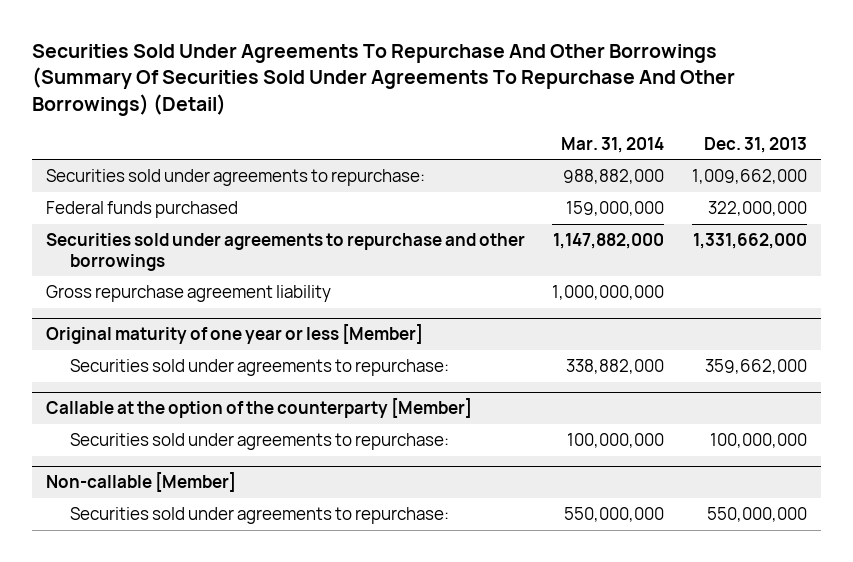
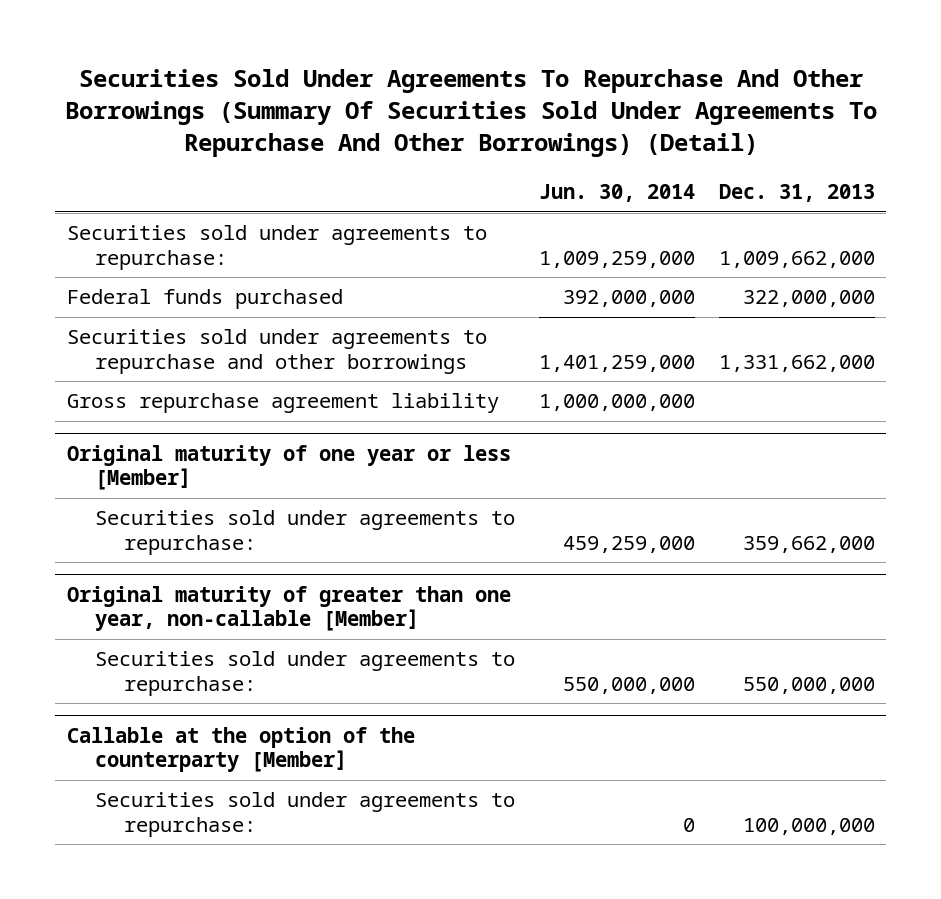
[561,136,665,153] Mar. 31, 2014 -> none
none -> [538,184,695,203] Jun. 30, 2014
none -> [66,585,511,632] Original maturity of greater than one year, non-callable [Member]
none -> [95,651,516,696] Securities sold under agreements to repurchase:
[45,472,236,493] Non-callable [Member] -> none
[69,507,449,525] Securities sold under agreements to repurchase: -> none

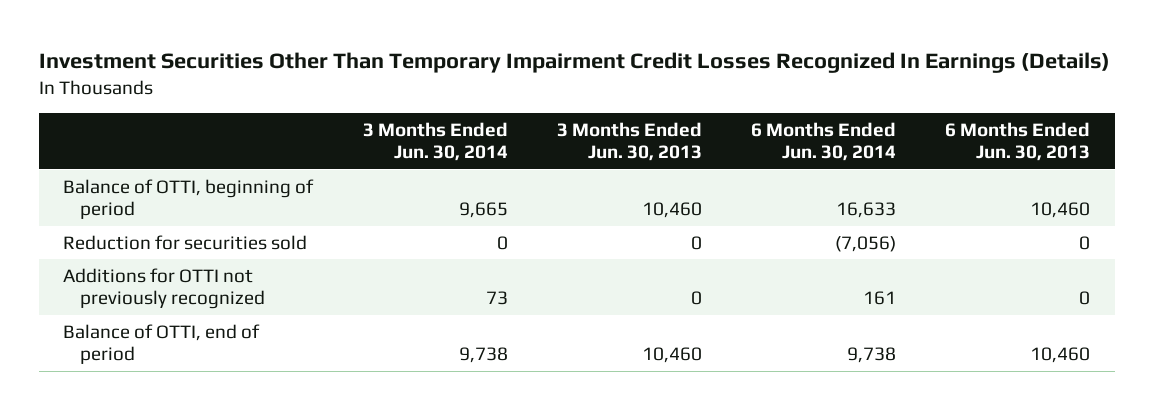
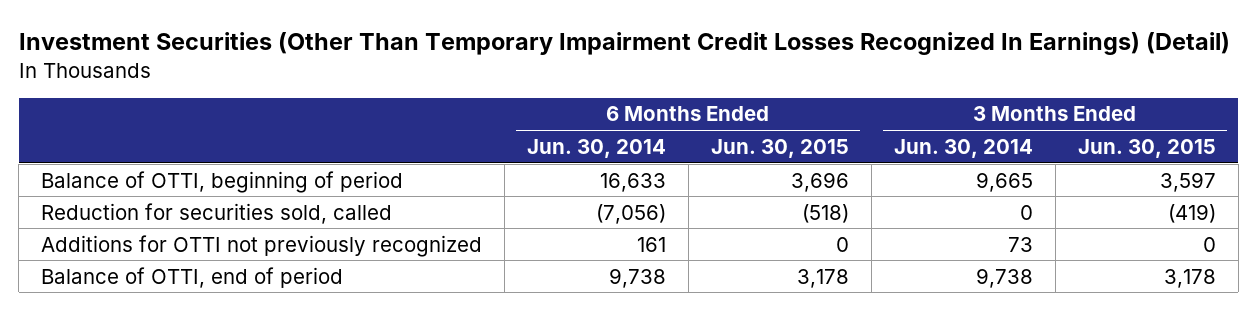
[38,52,1110,74] Investment Securities Other Than Temporary Impairment Credit Losses Recognized In Earnings (Details) -> [18,32,1230,56] Investment Securities (Other Than Temporary Impairment Credit Losses Recognized In Earnings) (Detail)
[556,122,702,162] 3 Months Ended Jun. 30, 2013 -> none
[945,122,1091,162] 6 Months Ended Jun. 30, 2013 -> none
none -> [711,138,850,158] Jun. 30, 2015
none -> [1077,138,1216,158] Jun. 30, 2015
[63,234,308,250] Reduction for securities sold -> [41,202,393,224] Reduction for securities sold, called

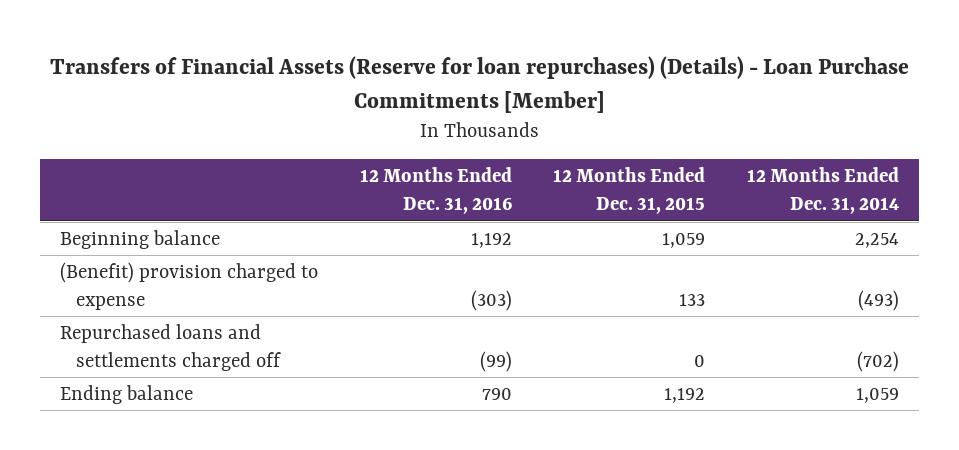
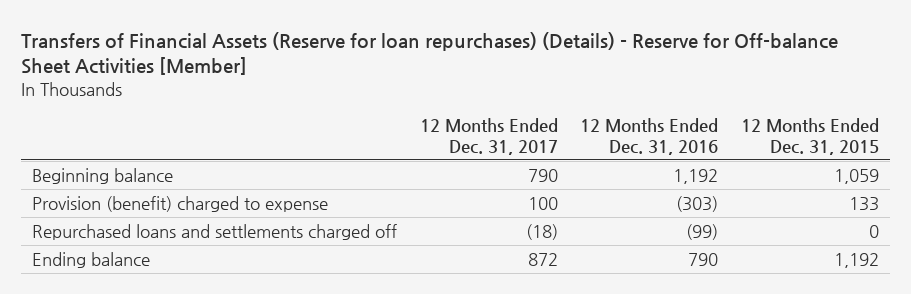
[49,55,909,113] Transfers of Financial Assets (Reserve for loan repurchases) (Details) - Loan Purchase Commitments [Member] -> [20,31,838,76] Transfers of Financial Assets (Reserve for loan repurchases) (Details) - Reserve for Off-balance Sheet Activities [Member]
[746,167,899,215] 12 Months Ended Dec. 31, 2014 -> none
none -> [419,118,558,155] 12 Months Ended Dec. 31, 2017
[60,261,319,310] (Benefit) provision charged to expense -> [32,195,329,212] Provision (benefit) charged to expense

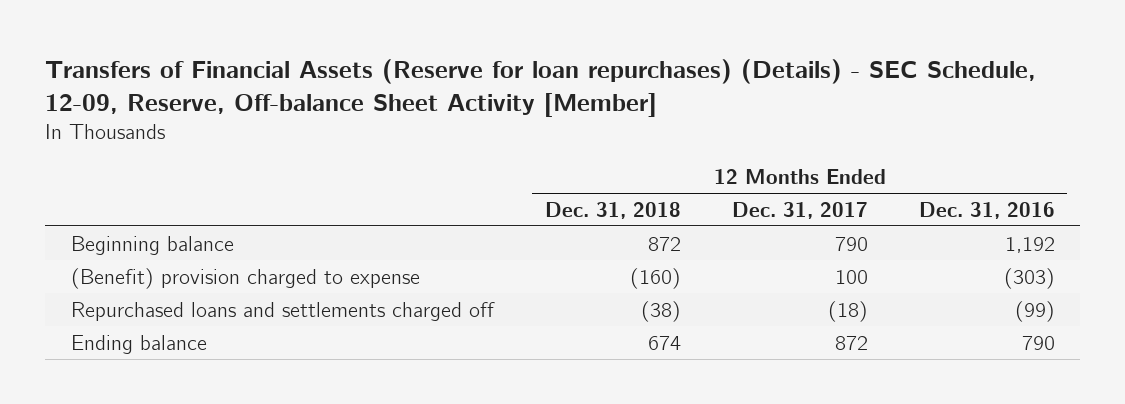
[20,31,838,76] Transfers of Financial Assets (Reserve for loan repurchases) (Details) - Reserve for Off-balance Sheet Activities [Member] -> [45,59,1037,117] Transfers of Financial Assets (Reserve for loan repurchases) (Details) - SEC Schedule, 12-09, Reserve, Off-balance Sheet Activity [Member]
[740,118,879,155] 12 Months Ended Dec. 31, 2015 -> none
none -> [544,201,681,219] Dec. 31, 2018
[32,195,329,212] Provision (benefit) charged to expense -> [70,267,420,289] (Benefit) provision charged to expense

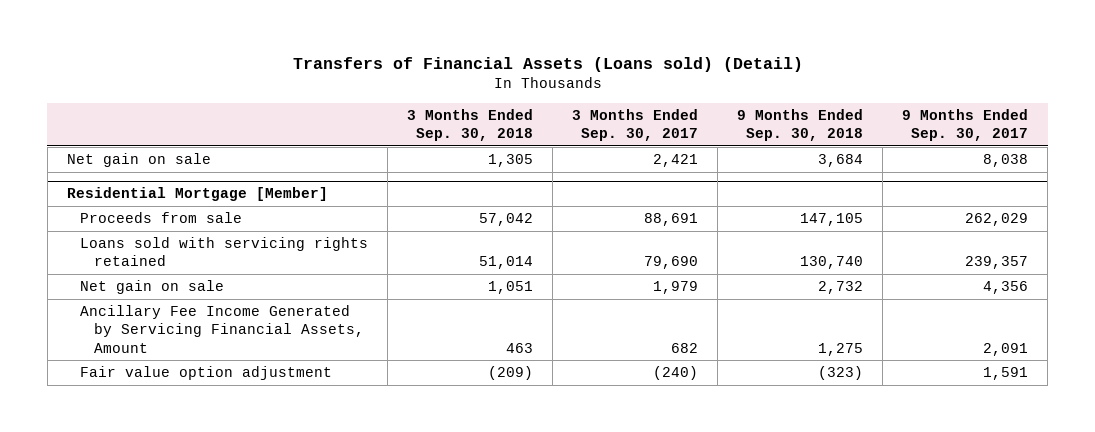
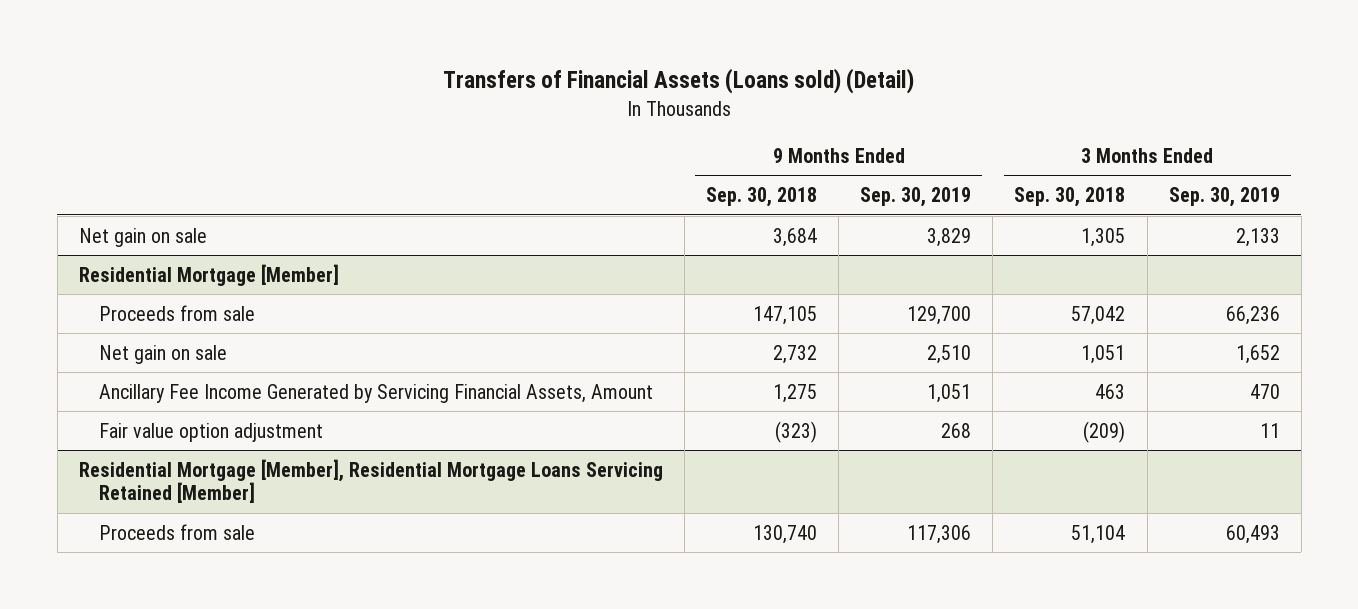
[572,108,699,142] 3 Months Ended Sep. 30, 2017 -> none
[902,108,1029,142] 9 Months Ended Sep. 30, 2017 -> none
none -> [860,187,972,208] Sep. 30, 2019
none -> [1168,187,1280,208] Sep. 30, 2019
[80,237,369,267] Loans sold with servicing rights retained -> none
none -> [78,458,663,504] Residential Mortgage [Member], Residential Mortgage Loans Servicing Retained [Member]
none -> [98,523,255,540] Proceeds from sale

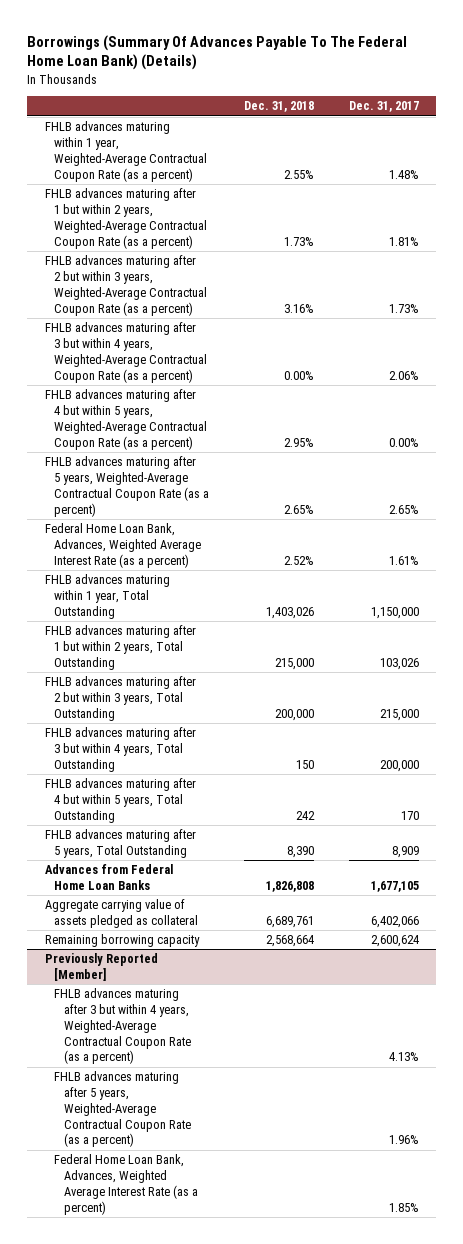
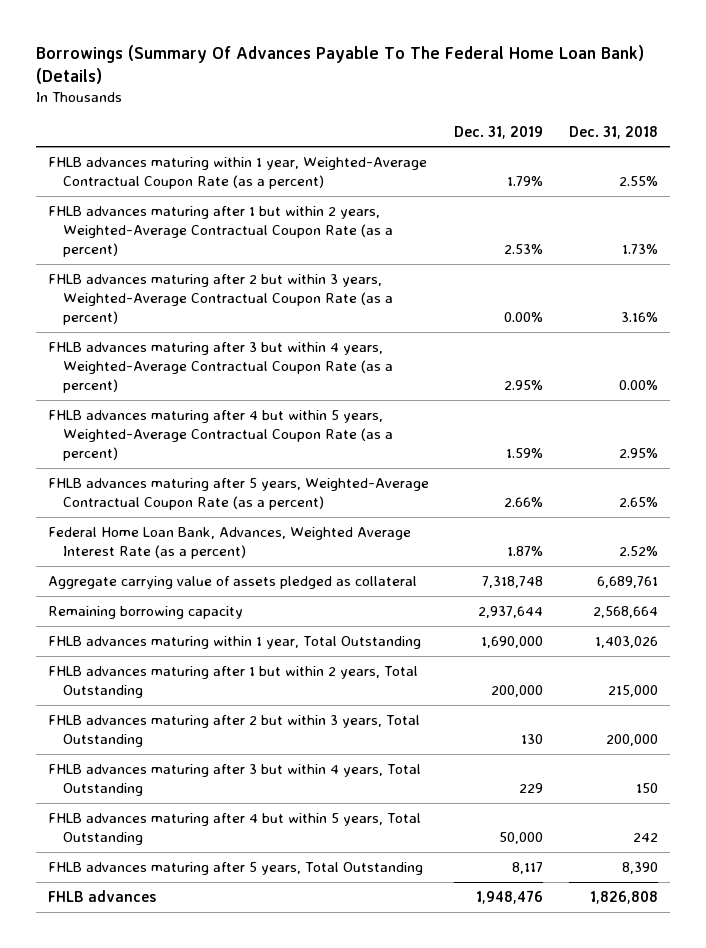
[348,101,419,113] Dec. 31, 2017 -> none
none -> [454,125,544,139] Dec. 31, 2019
[44,899,199,929] Aggregate carrying value of assets pledged as collateral -> [48,575,418,589] Aggregate carrying value of assets pledged as collateral
[44,934,200,948] Remaining borrowing capacity -> [48,605,244,619] Remaining borrowing capacity
[44,953,158,982] Previously Reported [Member] -> none
[54,988,191,1065] FHLB advances maturing after 3 but within 4 years, Weighted-Average Contractual Coupon Rate (as a percent) -> none
[54,1071,191,1148] FHLB advances maturing after 5 years, Weighted-Average Contractual Coupon Rate (as a percent) -> none
[54,1154,198,1215] Federal Home Loan Bank, Advances, Weighted Average Interest Rate (as a percent) -> none
[44,864,173,891] Advances from Federal Home Loan Banks -> [48,889,157,902] FHLB advances

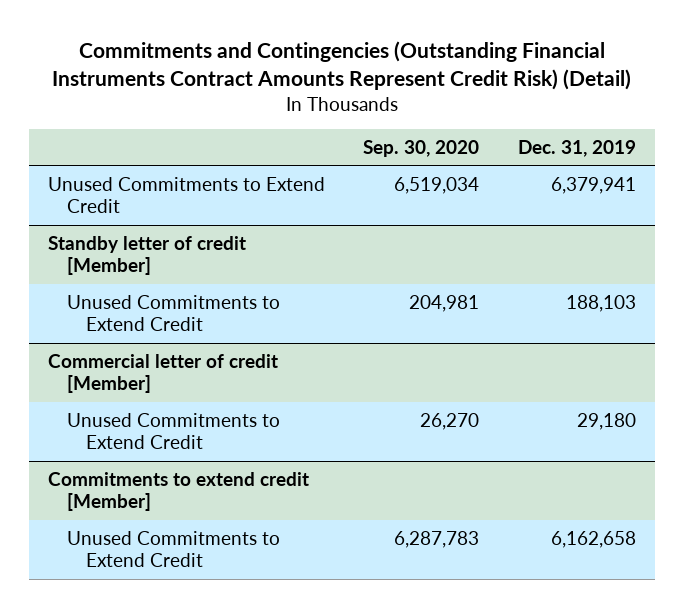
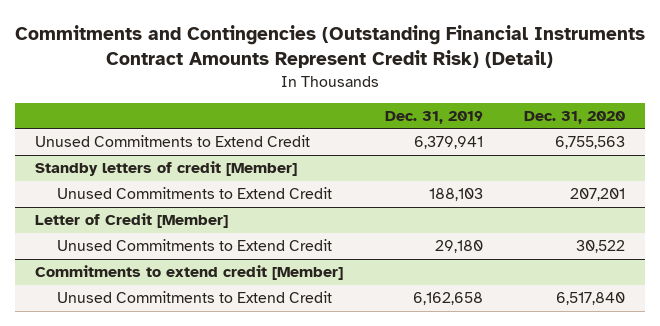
[363,139,480,157] Sep. 30, 2020 -> none
none -> [523,110,625,124] Dec. 31, 2020
[48,235,247,276] Standby letter of credit [Member] -> [35,161,298,177] Standby letters of credit [Member]
[48,353,279,394] Commercial letter of credit [Member] -> [35,213,229,229] Letter of Credit [Member]

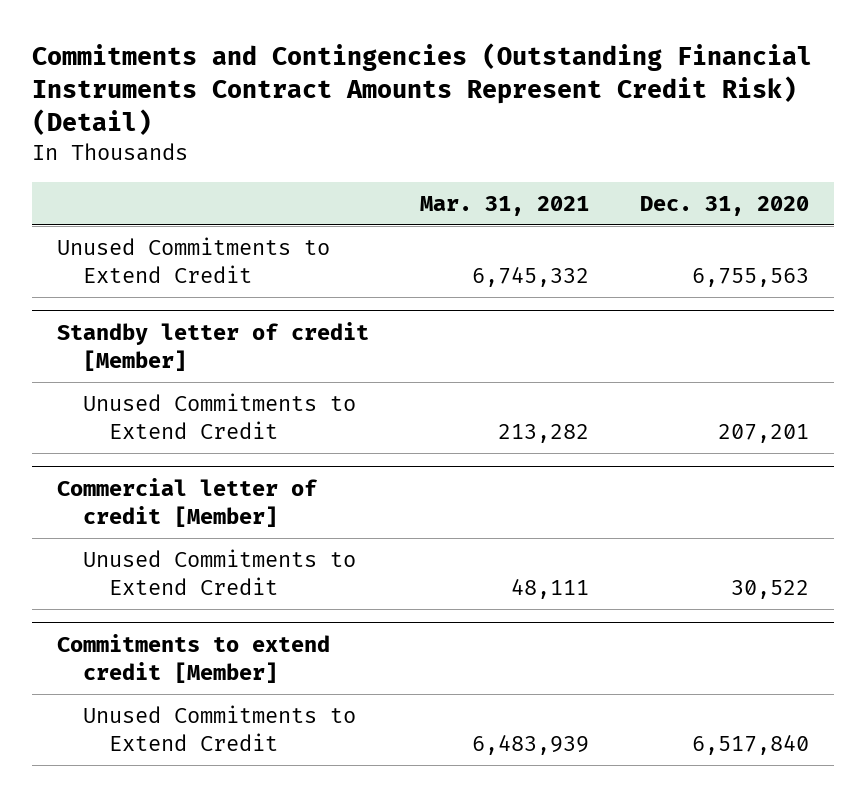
[384,110,483,124] Dec. 31, 2019 -> none
none -> [420,195,590,216] Mar. 31, 2021
[35,161,298,177] Standby letters of credit [Member] -> [57,321,370,371] Standby letter of credit [Member]
[35,213,229,229] Letter of Credit [Member] -> [57,477,319,527] Commercial letter of credit [Member]

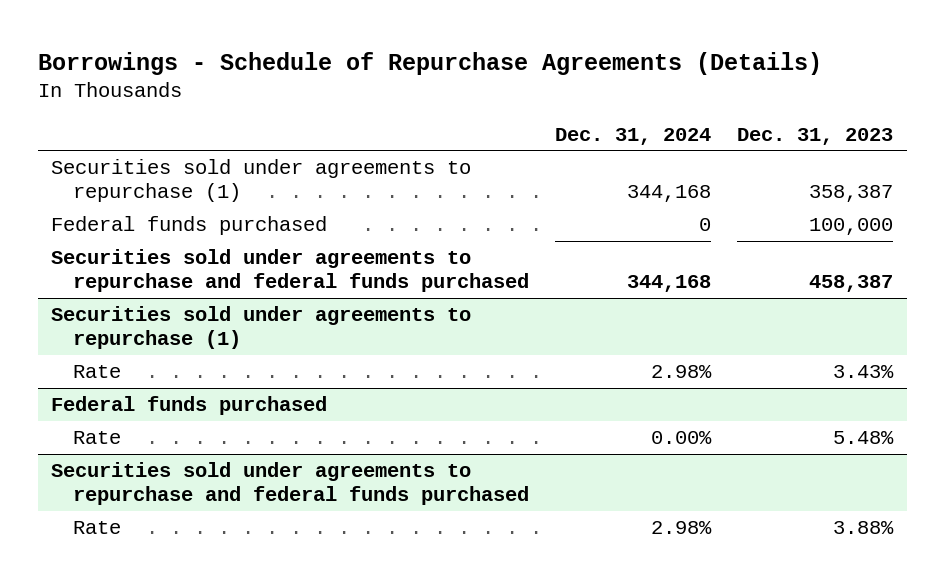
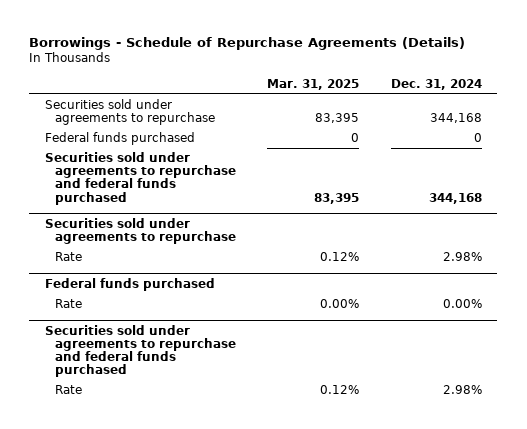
[737,127,894,145] Dec. 31, 2023 -> none
none -> [267,78,360,90] Mar. 31, 2025
[51,159,472,203] Securities sold under agreements to repurchase (1) -> [45,99,215,126] Securities sold under agreements to repurchase
[51,306,472,350] Securities sold under agreements to repurchase (1) -> [45,217,236,244] Securities sold under agreements to repurchase

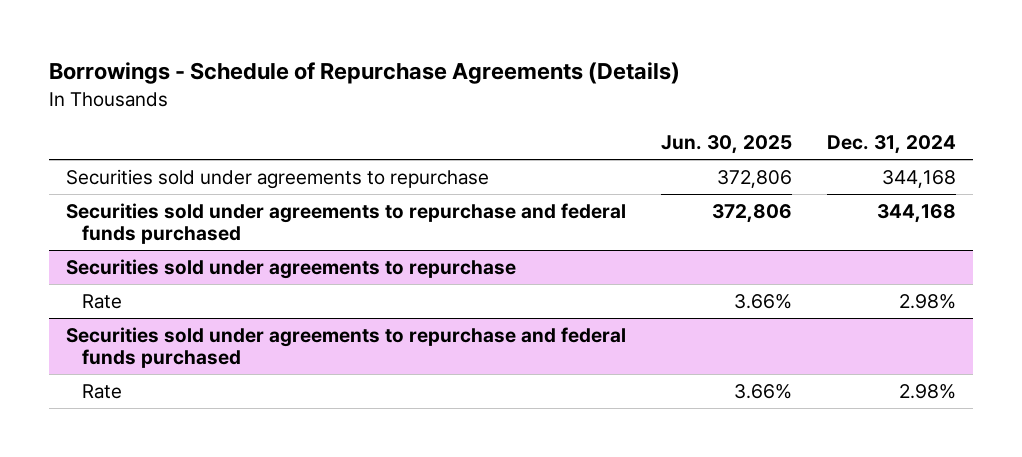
[267,78,360,90] Mar. 31, 2025 -> none
none -> [661,135,793,155] Jun. 30, 2025
[45,132,196,146] Federal funds purchased -> none
[45,277,216,291] Federal funds purchased -> none
[54,299,82,309] Rate -> none

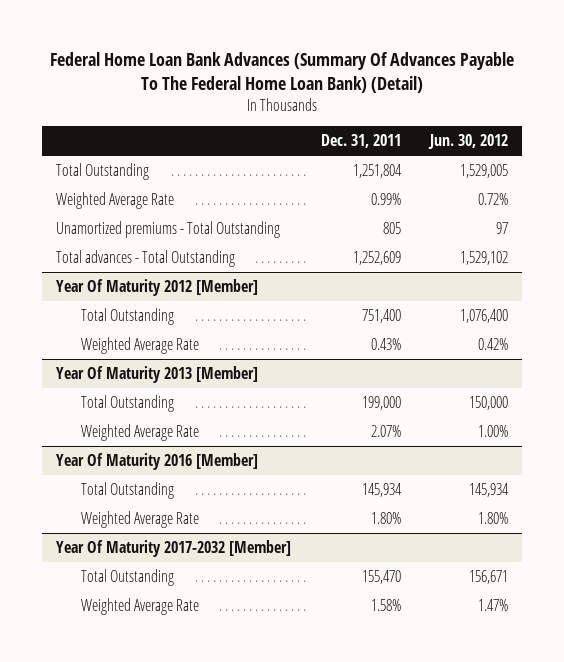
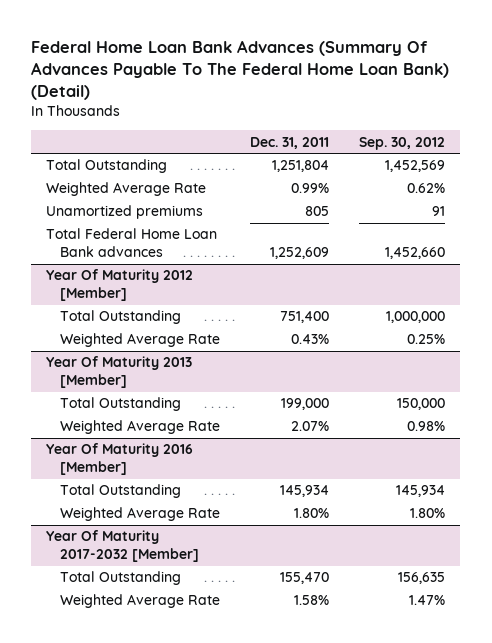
[427,134,508,150] Jun. 30, 2012 -> none
none -> [359,136,446,150] Sep. 30, 2012
[56,220,281,238] Unamortized premiums - Total Outstanding -> [46,205,204,220] Unamortized premiums
[56,249,236,267] Total advances - Total Outstanding -> [46,228,218,258] Total Federal Home Loan Bank advances

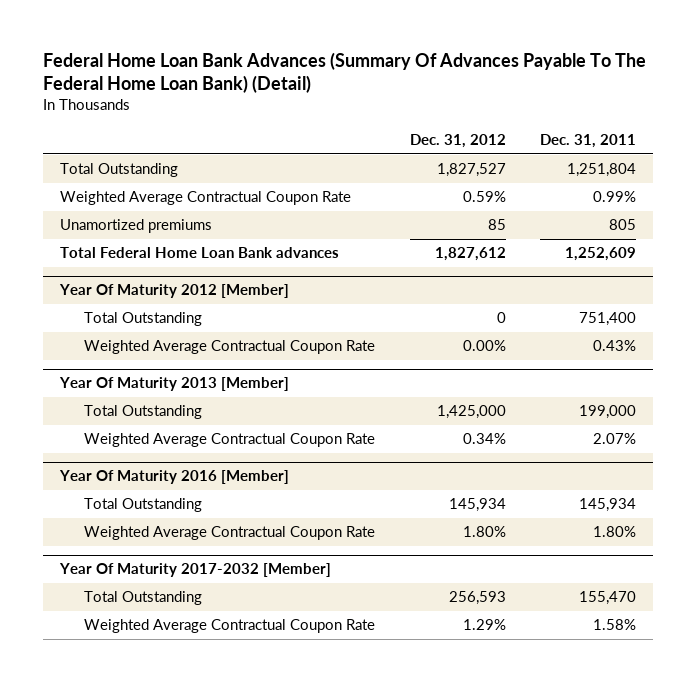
[359,136,446,150] Sep. 30, 2012 -> none
none -> [409,133,506,148] Dec. 31, 2012
[46,182,207,197] Weighted Average Rate -> [60,191,352,206] Weighted Average Contractual Coupon Rate
[59,333,220,348] Weighted Average Rate -> [84,340,376,355] Weighted Average Contractual Coupon Rate
[59,420,220,435] Weighted Average Rate -> [84,433,376,448] Weighted Average Contractual Coupon Rate
[59,507,220,522] Weighted Average Rate -> [84,526,376,541] Weighted Average Contractual Coupon Rate
[59,594,220,609] Weighted Average Rate -> [84,619,376,634] Weighted Average Contractual Coupon Rate

